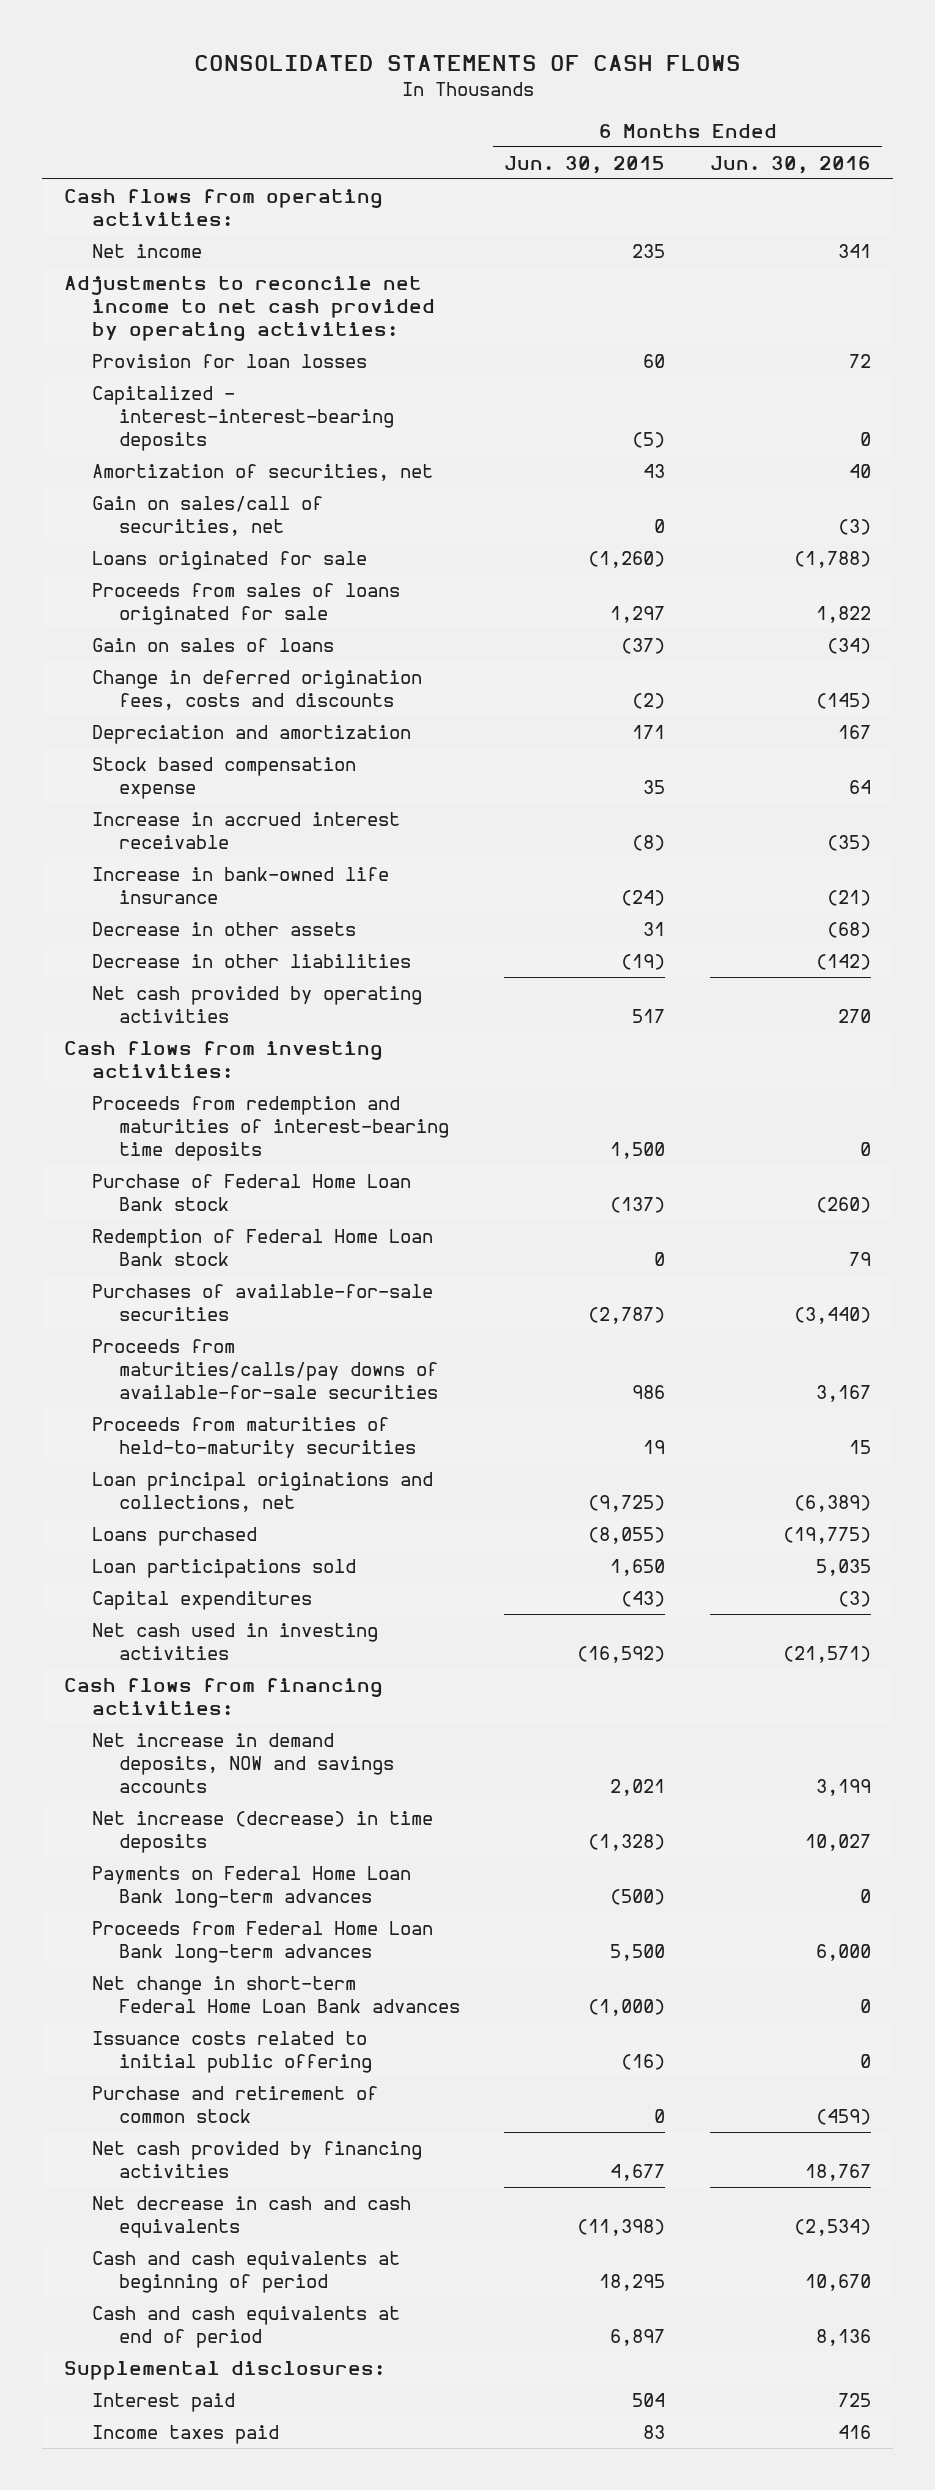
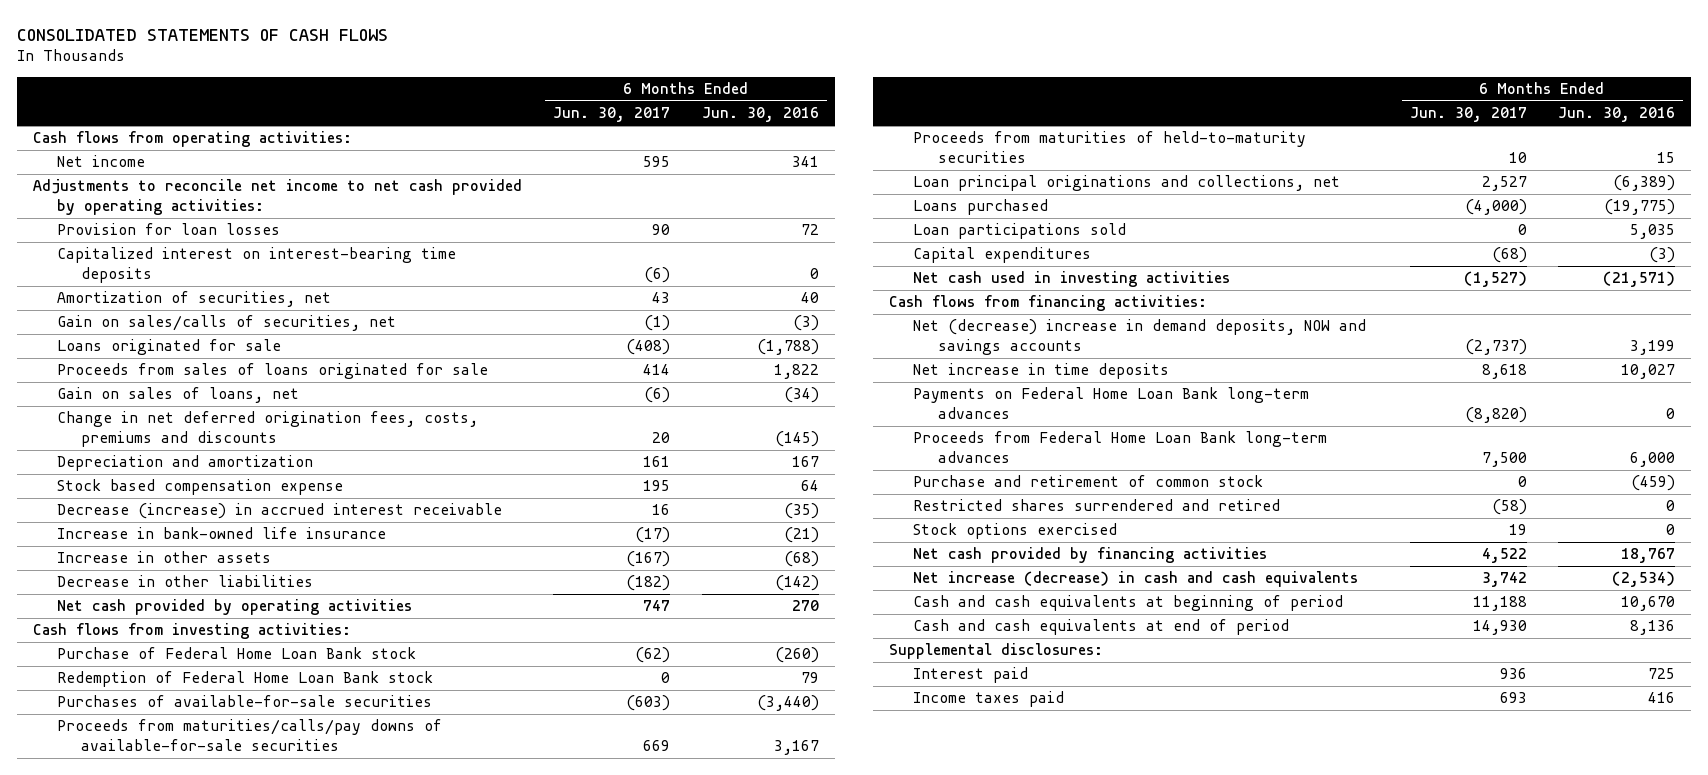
[504,155,666,174] Jun. 30, 2015 -> none
none -> [553,107,671,123] Jun. 30, 2017
[91,386,395,452] Capitalized - interest-interest-bearing deposits -> [56,247,456,284] Capitalized interest on interest-bearing time deposits
[91,496,323,537] Gain on sales/call of securities, net -> [56,315,396,332] Gain on sales/calls of securities, net
[91,638,334,653] Gain on sales of loans -> [56,387,299,404] Gain on sales of loans, net
[91,670,422,711] Change in deferred origination fees, costs and discounts -> [56,411,478,448] Change in net deferred origination fees, costs, premiums and discounts
[91,812,400,850] Increase in accrued interest receivable -> [56,503,502,520] Decrease (increase) in accrued interest receivable
[91,922,356,937] Decrease in other assets -> [56,551,271,564] Increase in other assets
[91,1096,450,1162] Proceeds from redemption and maturities of interest-bearing time deposits -> none
[91,1733,395,1794] Net increase in demand deposits, NOW and savings accounts -> [913,319,1367,356] Net (decrease) increase in demand deposits, NOW and savings accounts
[91,1811,433,1854] Net increase (decrease) in time deposits -> [913,363,1170,380] Net increase in time deposits
[91,1976,461,2014] Net change in short-term Federal Home Loan Bank advances -> none
[91,2031,373,2074] Issuance costs related to initial public offering -> none
none -> [913,499,1281,512] Restricted shares surrendered and retired
none -> [913,523,1118,540] Stock options exercised
[91,2196,411,2239] Net decrease in cash and cash equivalents -> [913,571,1359,588] Net increase (decrease) in cash and cash equivalents

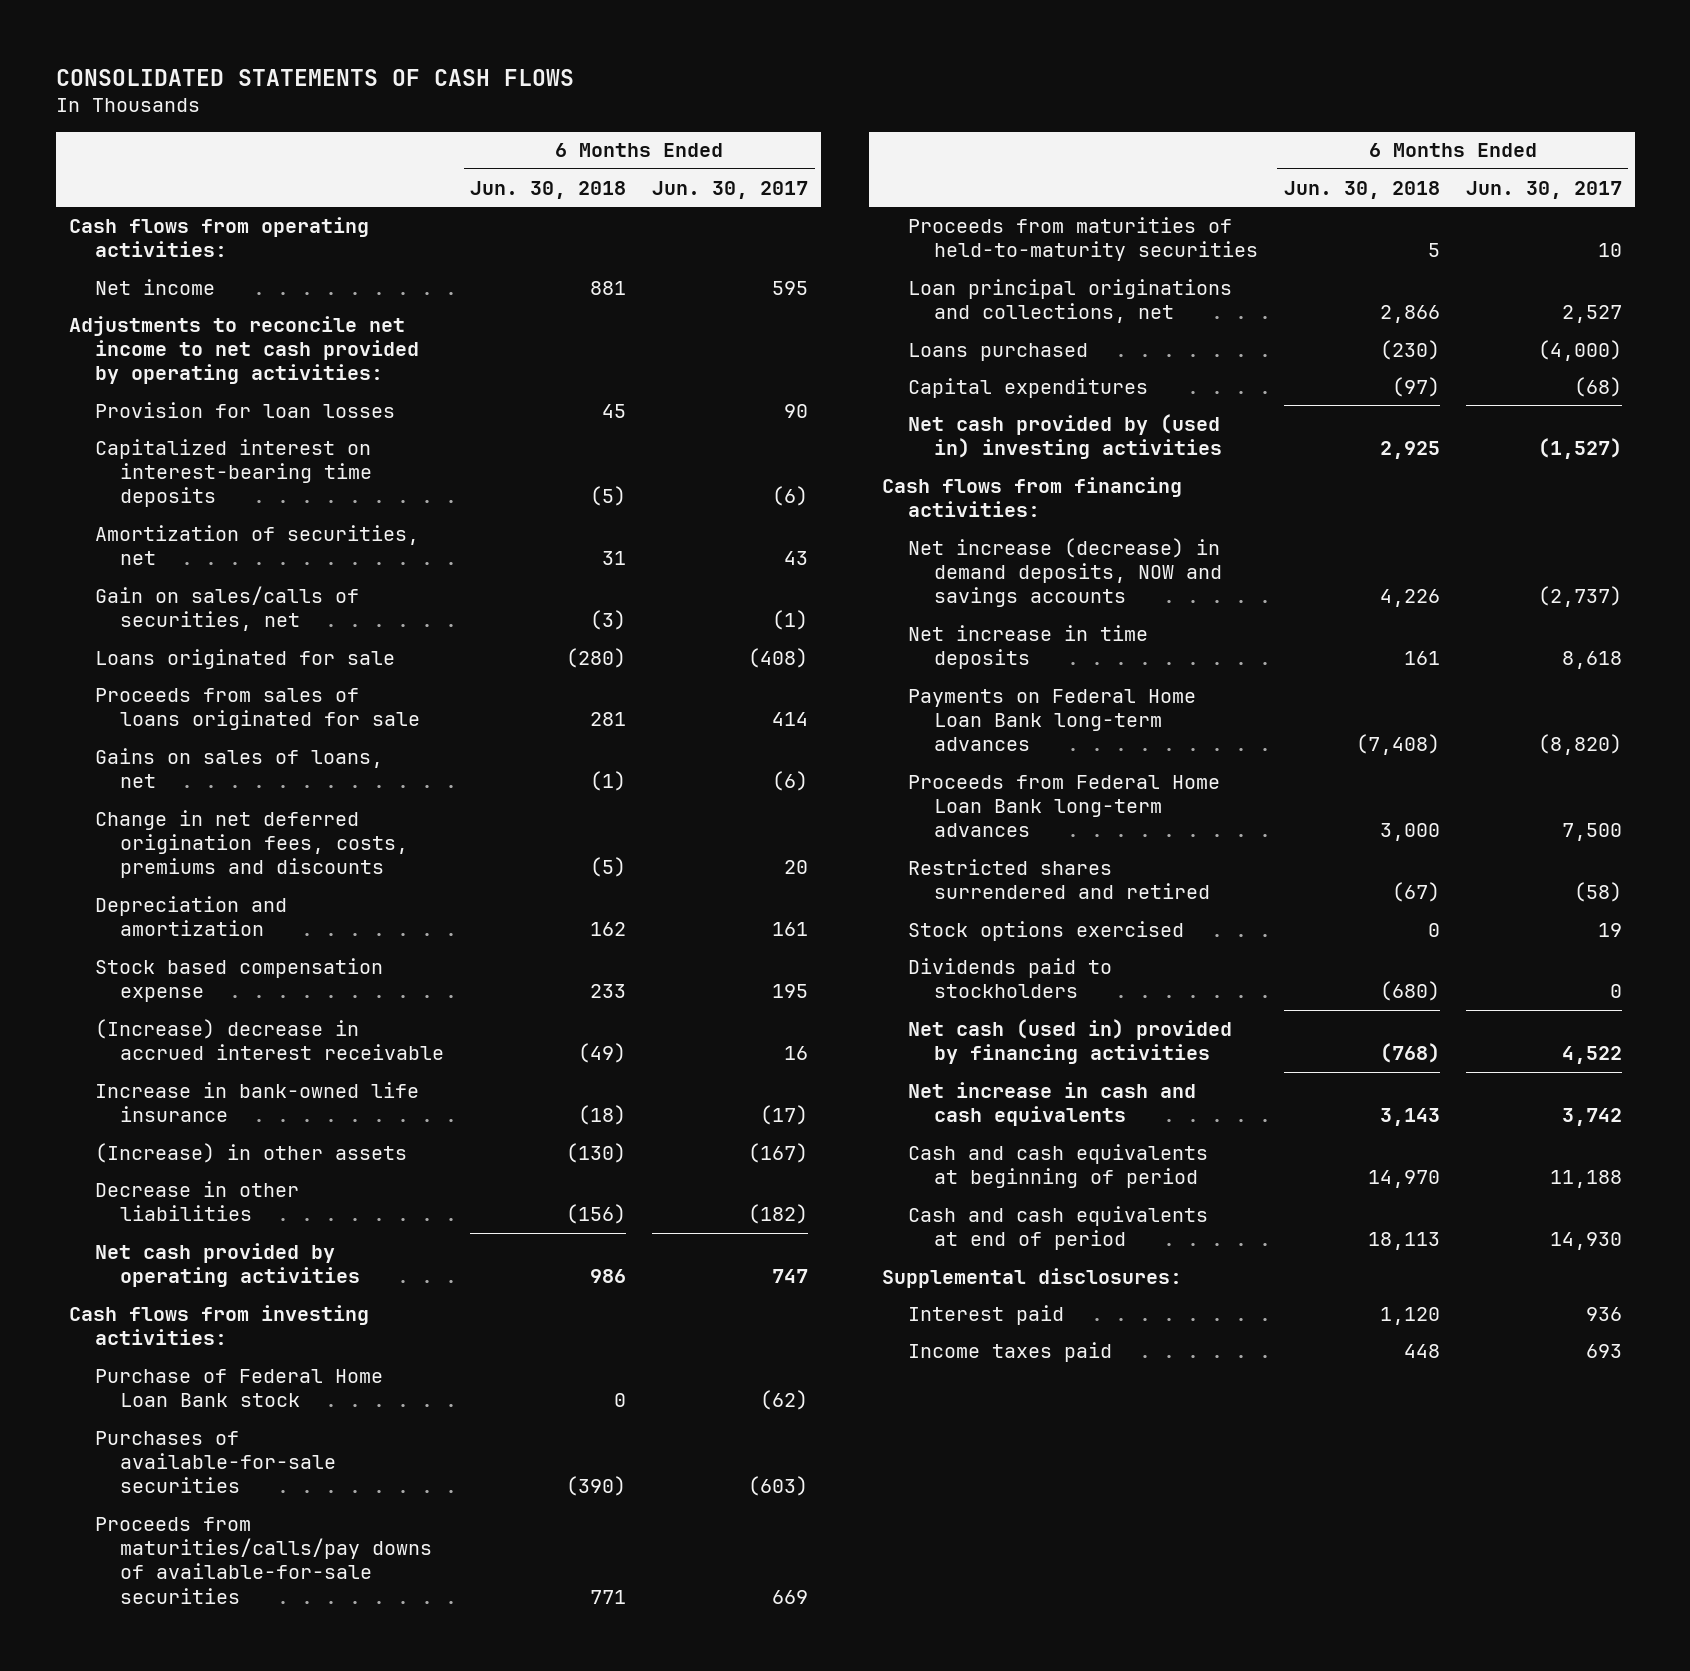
[701,107,819,123] Jun. 30, 2016 -> none
none -> [470,180,627,199] Jun. 30, 2018
[56,387,299,404] Gain on sales of loans, net -> [94,747,383,789] Gains on sales of loans, net
[56,503,502,520] Decrease (increase) in accrued interest receivable -> [94,1018,445,1061] (Increase) decrease in accrued interest receivable
[56,551,271,564] Increase in other assets -> [94,1142,407,1163] (Increase) in other assets
[56,671,433,688] Redemption of Federal Home Loan Bank stock -> none
[913,223,1127,240] Loan participations sold -> none
[913,271,1231,288] Net cash used in investing activities -> [908,413,1222,460] Net cash provided by (used in) investing activities
[913,319,1367,356] Net (decrease) increase in demand deposits, NOW and savings accounts -> [908,537,1222,608] Net increase (decrease) in demand deposits, NOW and savings accounts
[913,475,1264,488] Purchase and retirement of common stock -> none
none -> [908,957,1113,999] Dividends paid to stockholders
[913,547,1268,564] Net cash provided by financing activities -> [908,1018,1233,1065] Net cash (used in) provided by financing activities
[913,571,1359,588] Net increase (decrease) in cash and cash equivalents -> [908,1081,1197,1127] Net increase in cash and cash equivalents

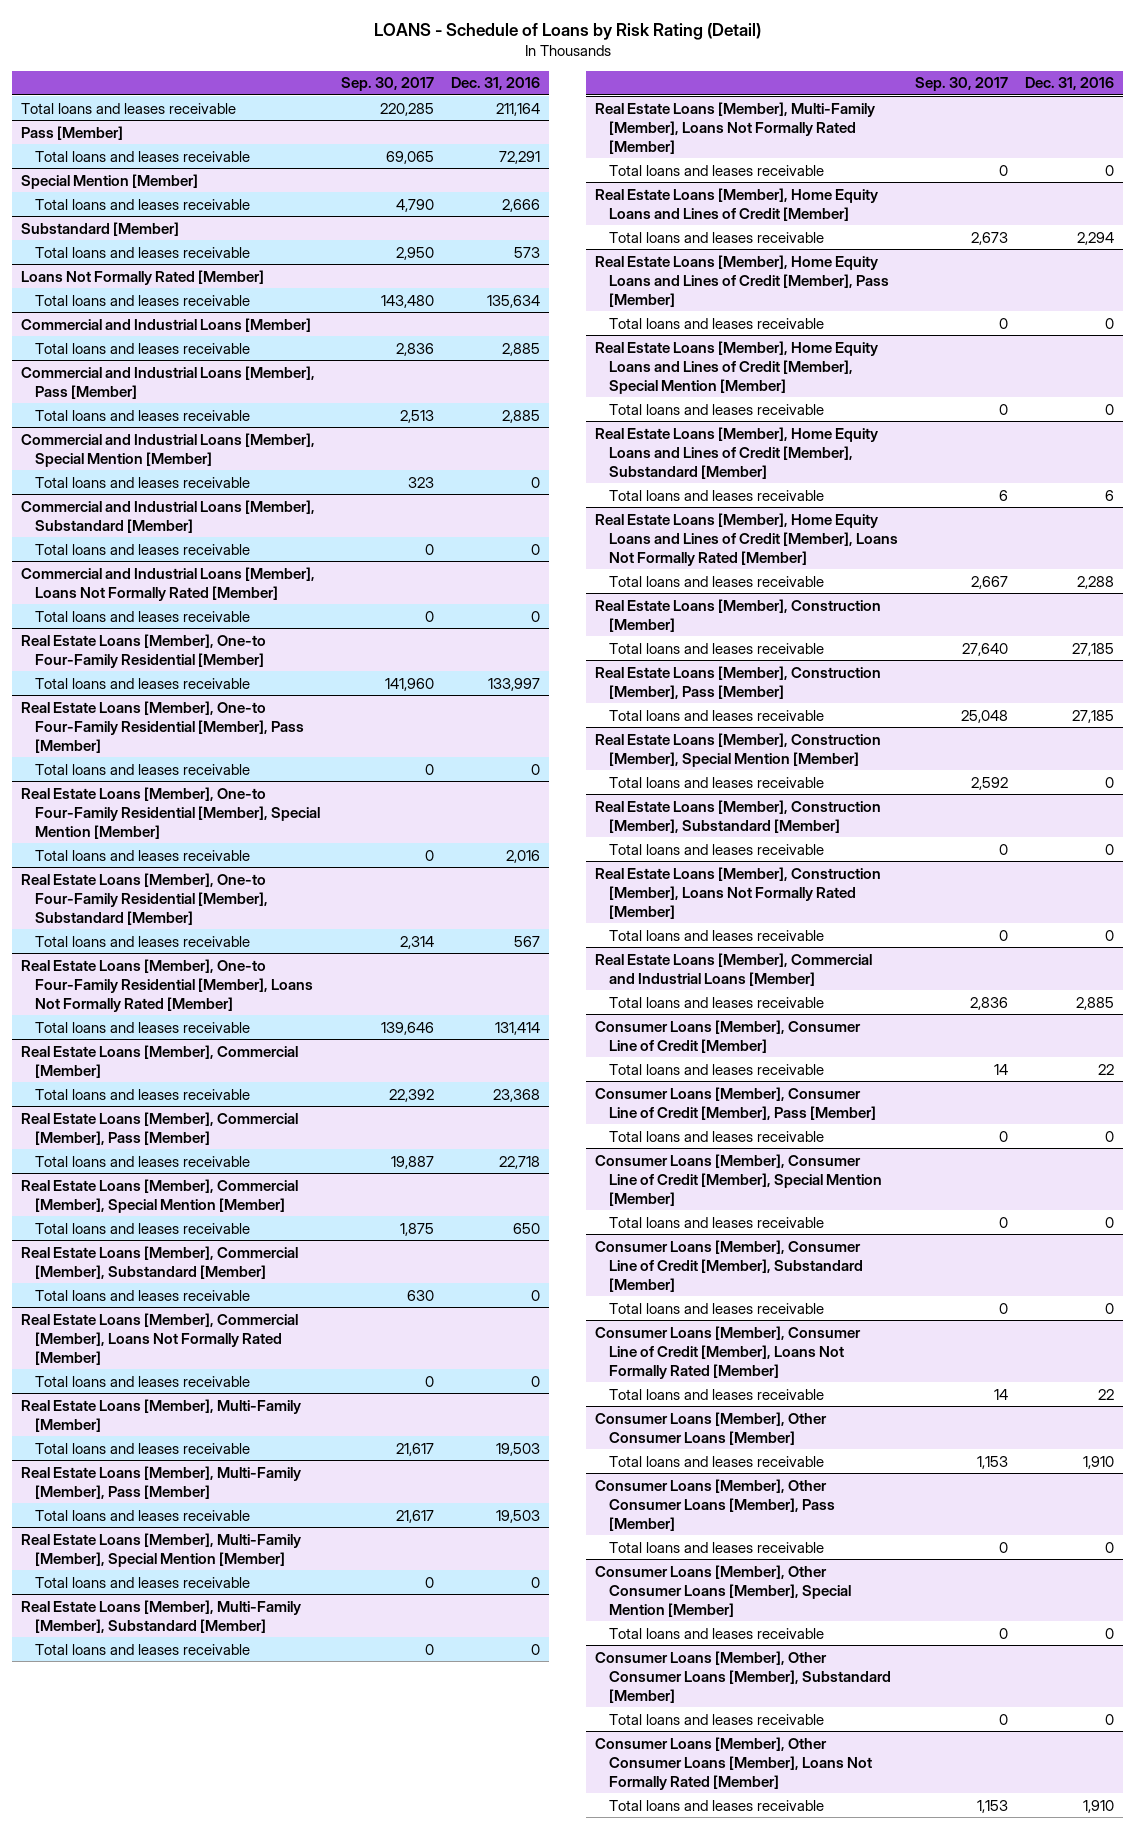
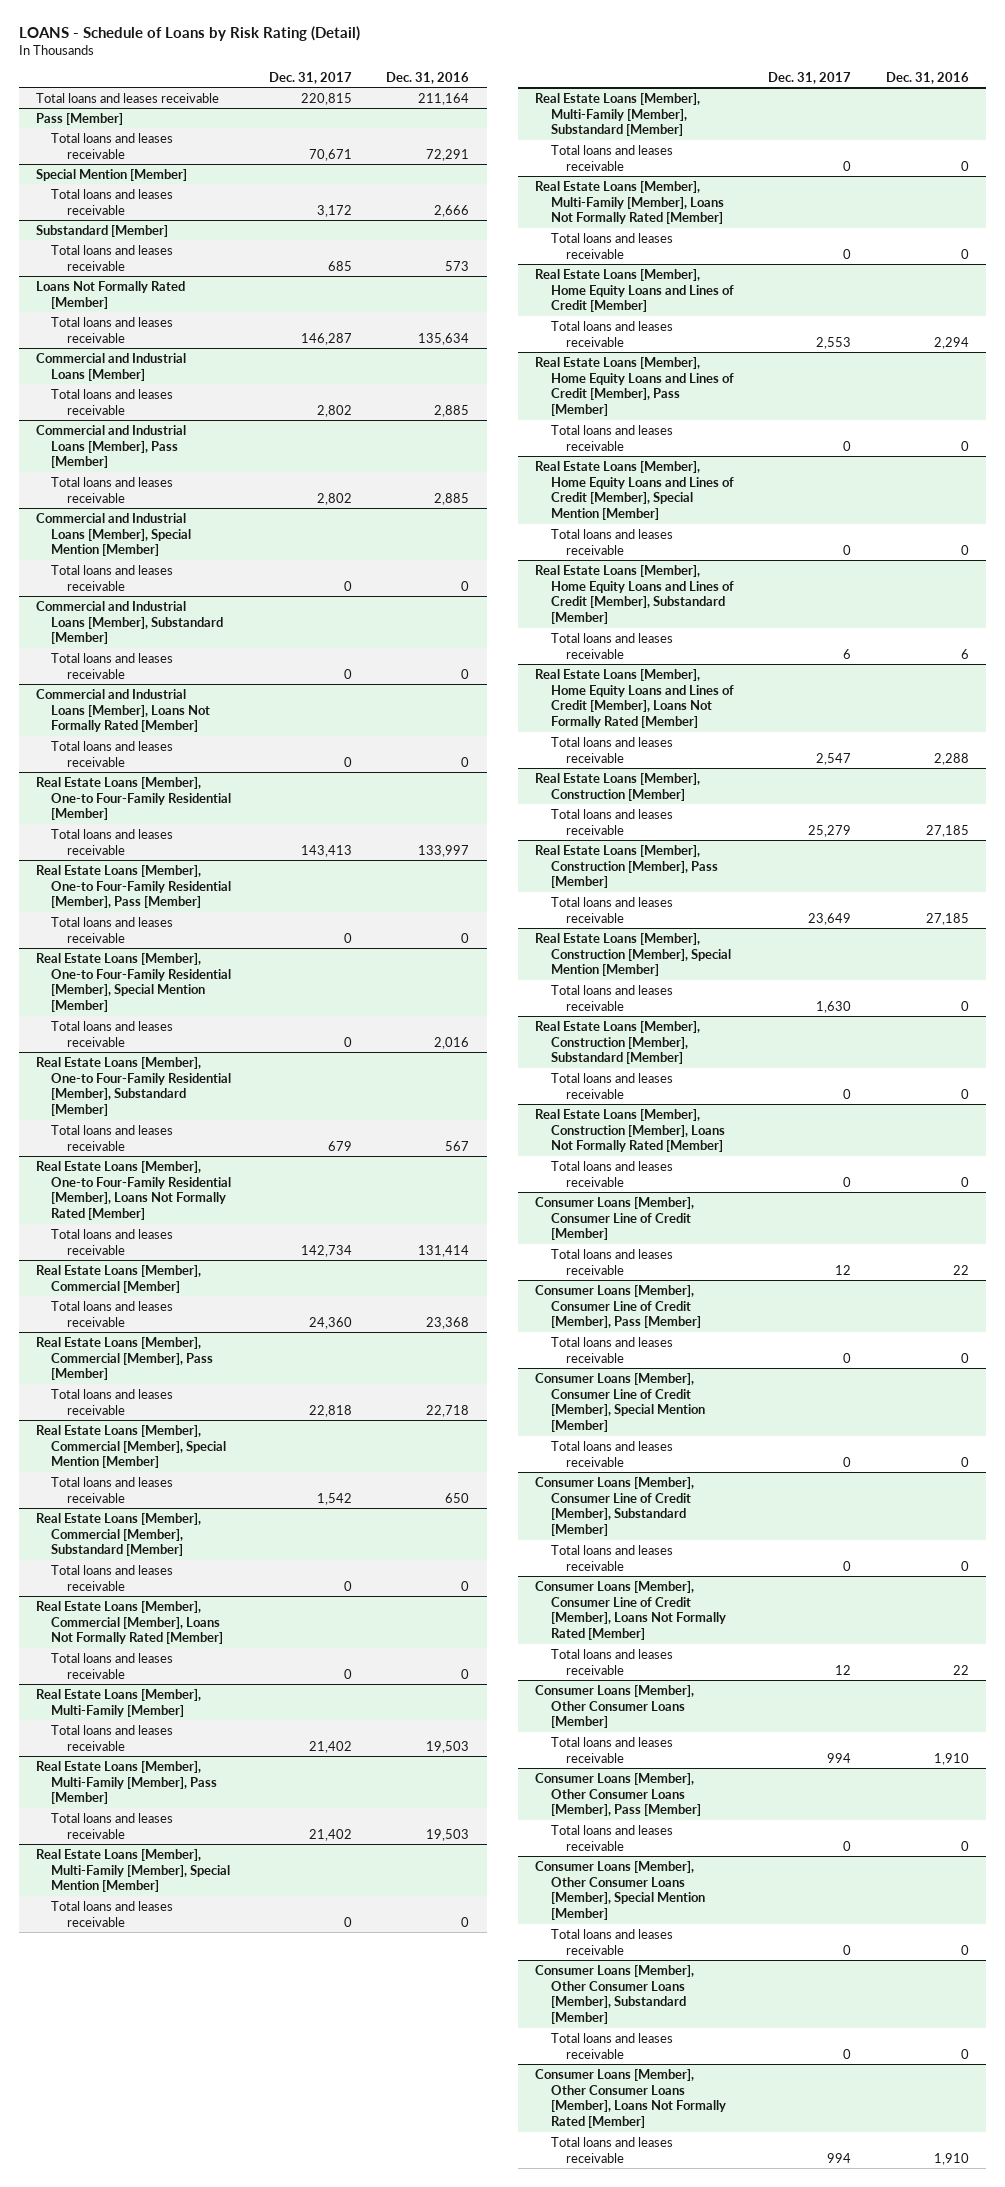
[341,77,435,92] Sep. 30, 2017 -> none
none -> [268,71,352,84] Dec. 31, 2017
[594,952,872,986] Real Estate Loans [Member], Commercial and Industrial Loans [Member] -> none
[608,996,824,1008] Total loans and leases receivable -> none

